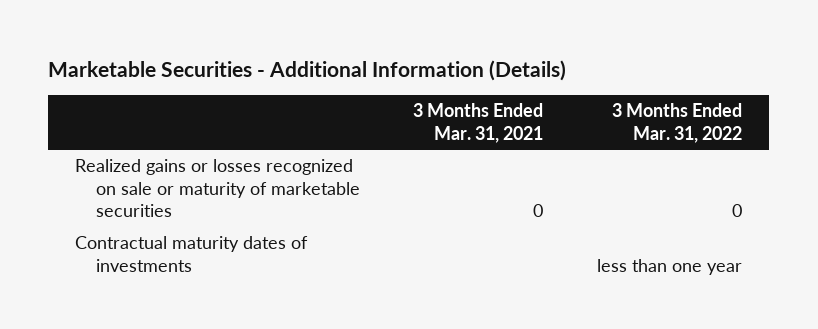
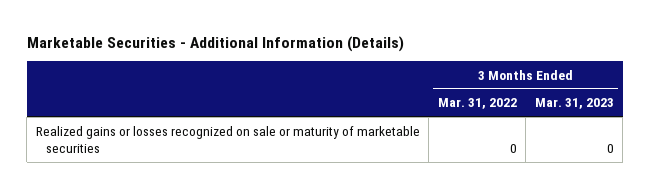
[413,103,544,143] 3 Months Ended Mar. 31, 2021 -> none
none -> [534,98,614,110] Mar. 31, 2023
[75,236,309,272] Contractual maturity dates of investments -> none

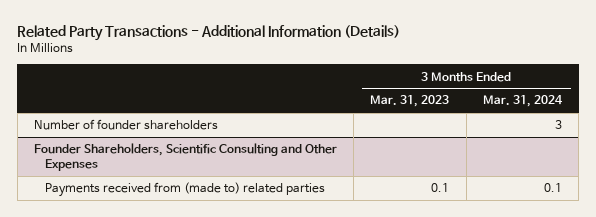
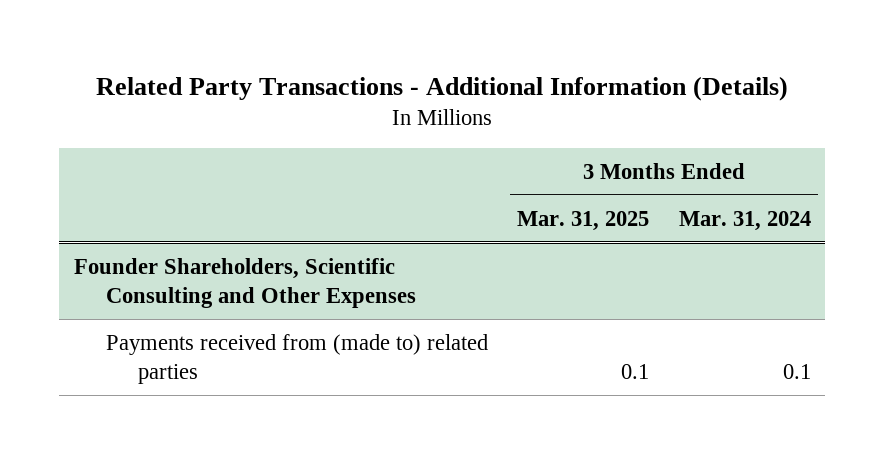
[370,95,450,108] Mar. 31, 2023 -> none
none -> [517,210,650,231] Mar. 31, 2025
[33,119,218,131] Number of founder shareholders -> none

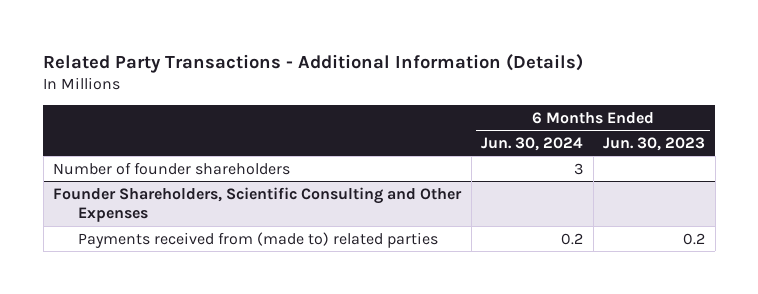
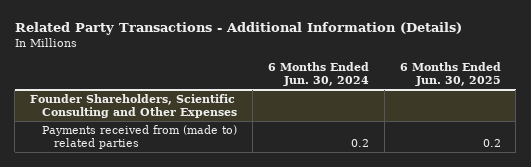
[603,136,706,151] Jun. 30, 2023 -> none
none -> [399,61,501,87] 6 Months Ended Jun. 30, 2025
[53,161,291,175] Number of founder shareholders -> none

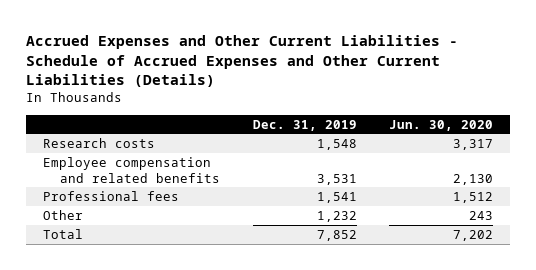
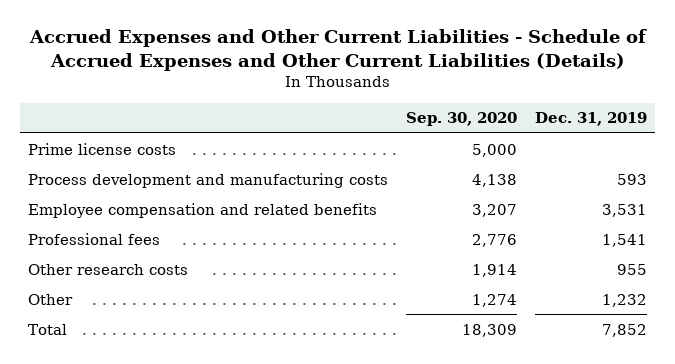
[389,119,494,131] Jun. 30, 2020 -> none
none -> [406,112,518,127] Sep. 30, 2020
[42,137,155,148] Research costs -> none
none -> [28,142,177,155] Prime license costs
none -> [28,172,389,188] Process development and manufacturing costs
none -> [28,263,189,275] Other research costs

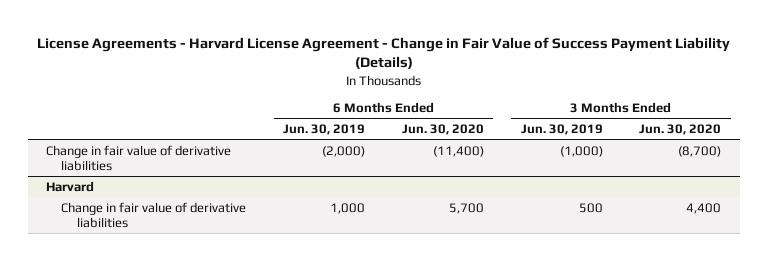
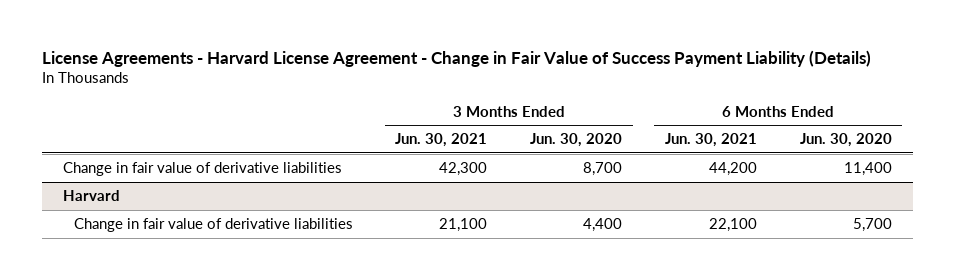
[283,123,366,135] Jun. 30, 2019 -> none
[520,123,603,135] Jun. 30, 2019 -> none
none -> [395,133,488,148] Jun. 30, 2021
none -> [664,133,757,148] Jun. 30, 2021
[432,145,484,157] (11,400) -> [843,161,892,176] 11,400
[678,145,722,157] (8,700) -> [583,161,623,176] 8,700

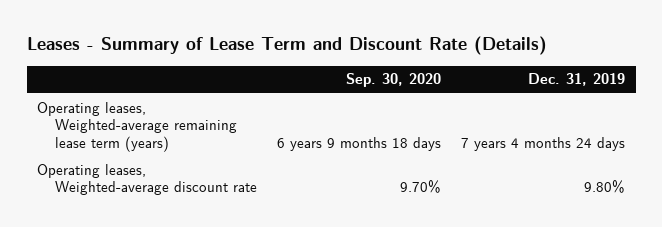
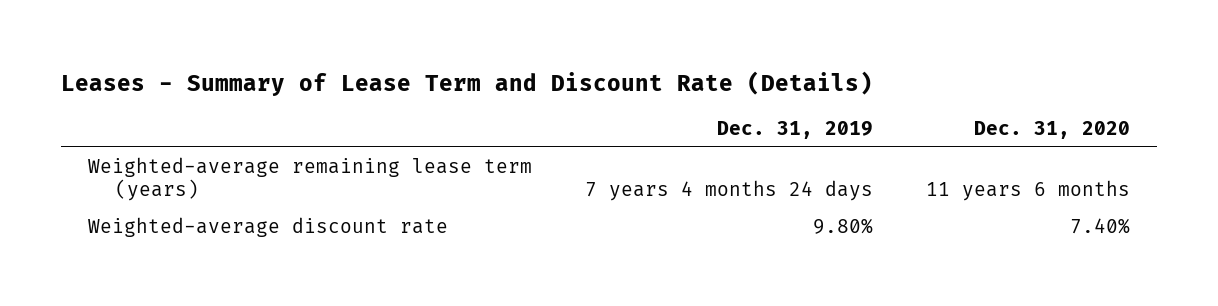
[346,73,442,88] Sep. 30, 2020 -> none
none -> [974,120,1131,139] Dec. 31, 2020
[36,101,238,152] Operating leases, Weighted-average remaining lease term (years) -> [87,157,532,201] Weighted-average remaining lease term (years)
[36,163,258,196] Operating leases, Weighted-average discount rate -> [87,217,448,238] Weighted-average discount rate

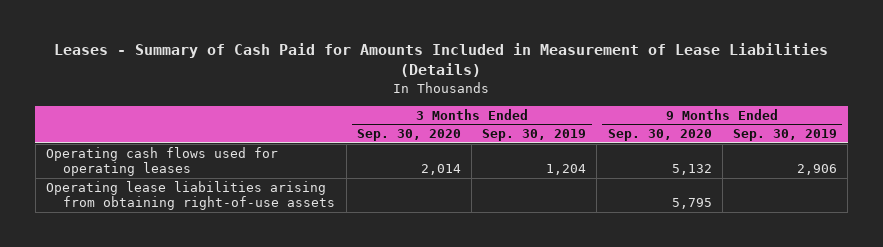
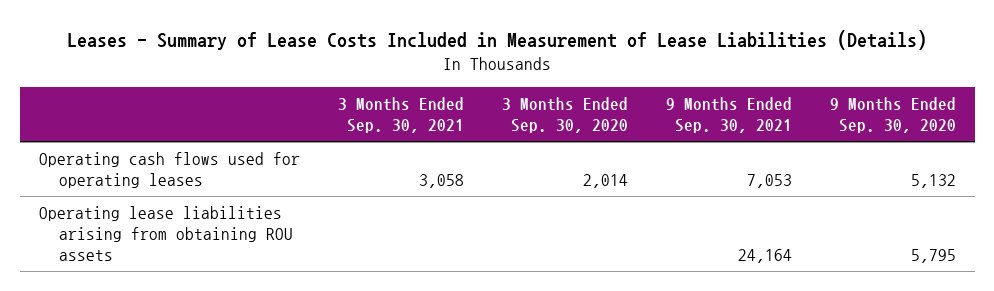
[54,43,829,78] Leases - Summary of Cash Paid for Amounts Included in Measurement of Lease Liabilities (Details) -> [67,30,928,51] Leases - Summary of Lease Costs Included in Measurement of Lease Liabilities (Details)
[482,129,587,142] Sep. 30, 2019 -> none
[733,129,838,142] Sep. 30, 2019 -> none
none -> [337,96,464,133] 3 Months Ended Sep. 30, 2021
none -> [665,96,792,133] 9 Months Ended Sep. 30, 2021
[45,180,336,211] Operating lease liabilities arising from obtaining right-of-use assets -> [38,206,293,261] Operating lease liabilities arising from obtaining ROU assets

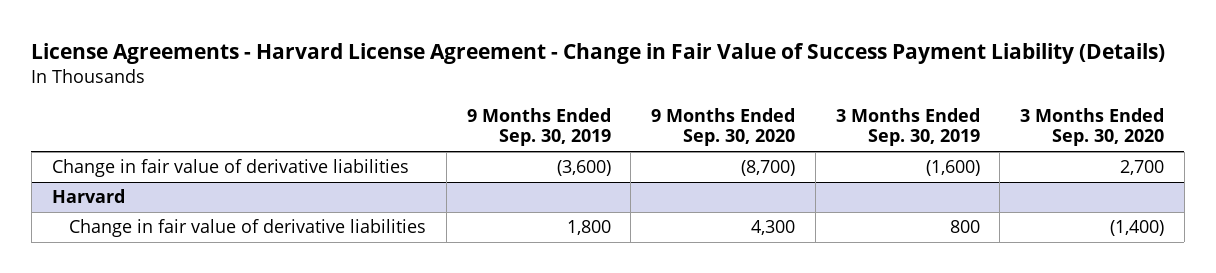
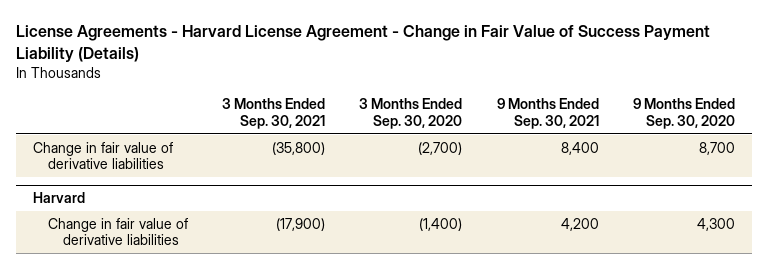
[466,107,611,147] 9 Months Ended Sep. 30, 2019 -> none
[835,107,980,147] 3 Months Ended Sep. 30, 2019 -> none
none -> [222,98,326,129] 3 Months Ended Sep. 30, 2021
none -> [496,98,599,129] 9 Months Ended Sep. 30, 2021
[741,160,796,177] (8,700) -> [698,141,735,155] 8,700
[1120,160,1165,176] 2,700 -> [418,141,463,155] (2,700)

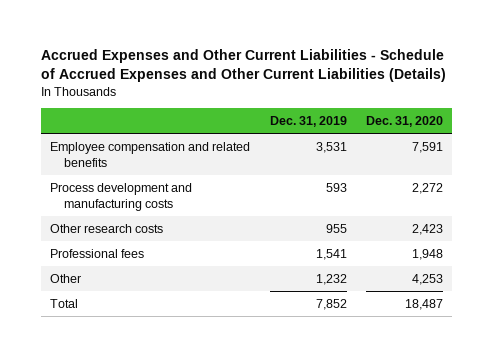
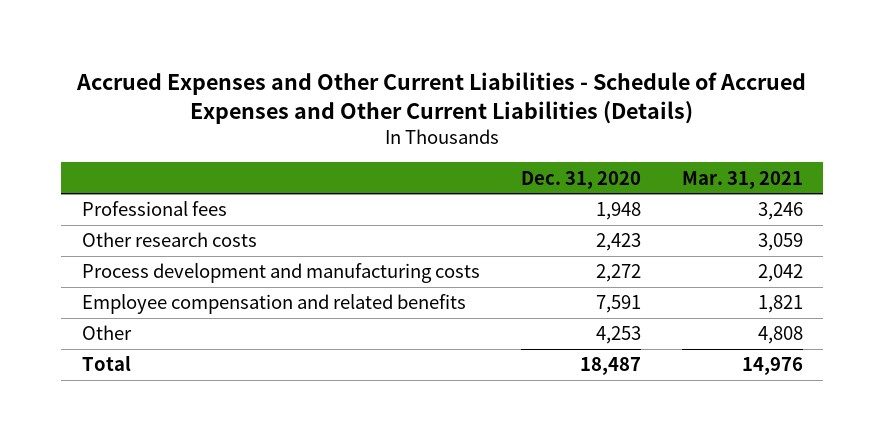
[269,116,347,128] Dec. 31, 2019 -> none
none -> [681,170,803,189] Mar. 31, 2021
[50,223,164,233] Other research costs -> [81,232,257,248] Other research costs
[50,182,193,211] Process development and manufacturing costs -> [81,263,480,284] Process development and manufacturing costs
[50,141,251,167] Employee compensation and related benefits -> [81,294,466,315] Employee compensation and related benefits

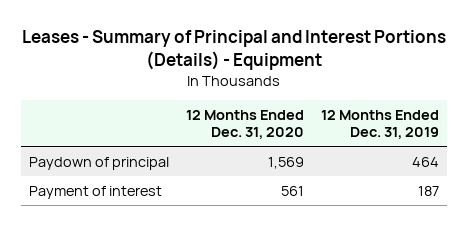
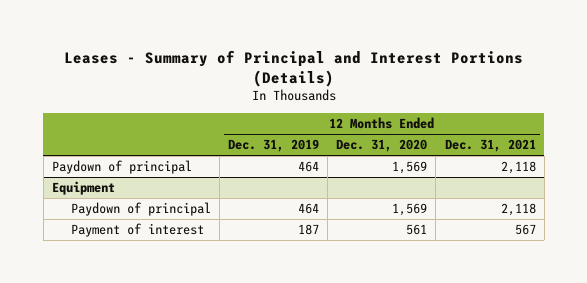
[21,30,446,71] Leases - Summary of Principal and Interest Portions (Details) - Equipment -> [63,50,523,88] Leases - Summary of Principal and Interest Portions (Details)
none -> [444,139,536,153] Dec. 31, 2021
none -> [51,180,115,195] Equipment
none -> [70,201,211,216] Paydown of principal

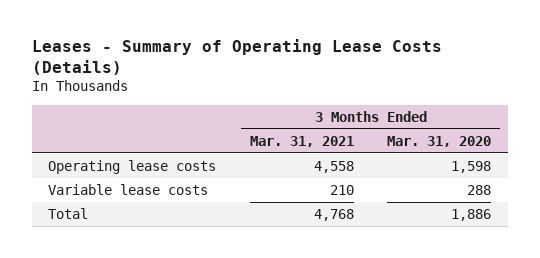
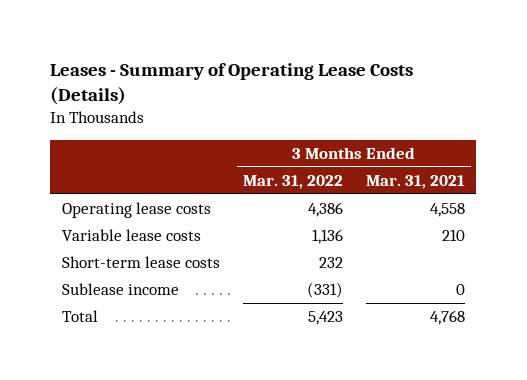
[387,135,492,147] Mar. 31, 2020 -> none
none -> [242,174,343,189] Mar. 31, 2022
none -> [61,256,220,269] Short-term lease costs
none -> [61,283,179,296] Sublease income

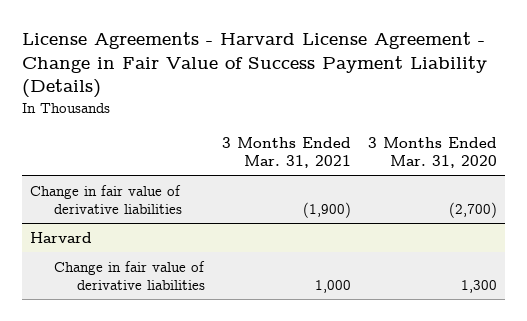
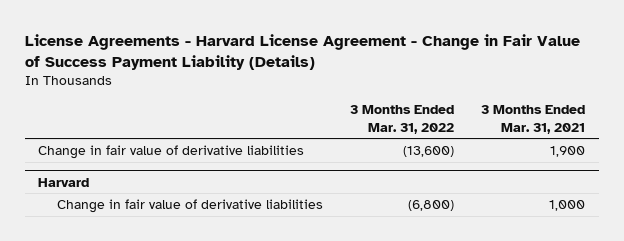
[367,137,497,168] 3 Months Ended Mar. 31, 2020 -> none
none -> [350,105,455,134] 3 Months Ended Mar. 31, 2022
[302,201,351,218] (1,900) -> [550,145,586,157] 1,900

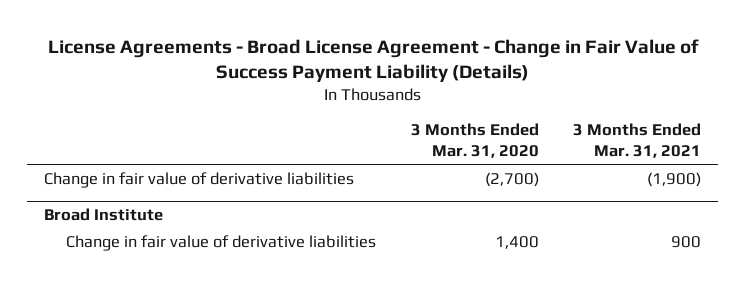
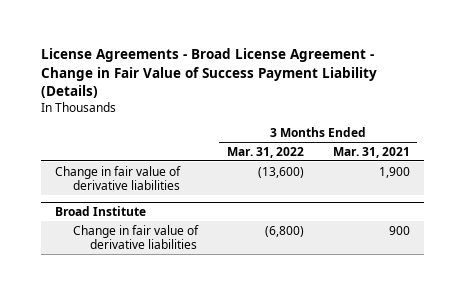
[410,123,539,159] 3 Months Ended Mar. 31, 2020 -> none
none -> [226,146,304,158] Mar. 31, 2022
[647,171,702,187] (1,900) -> [378,166,410,178] 1,900

